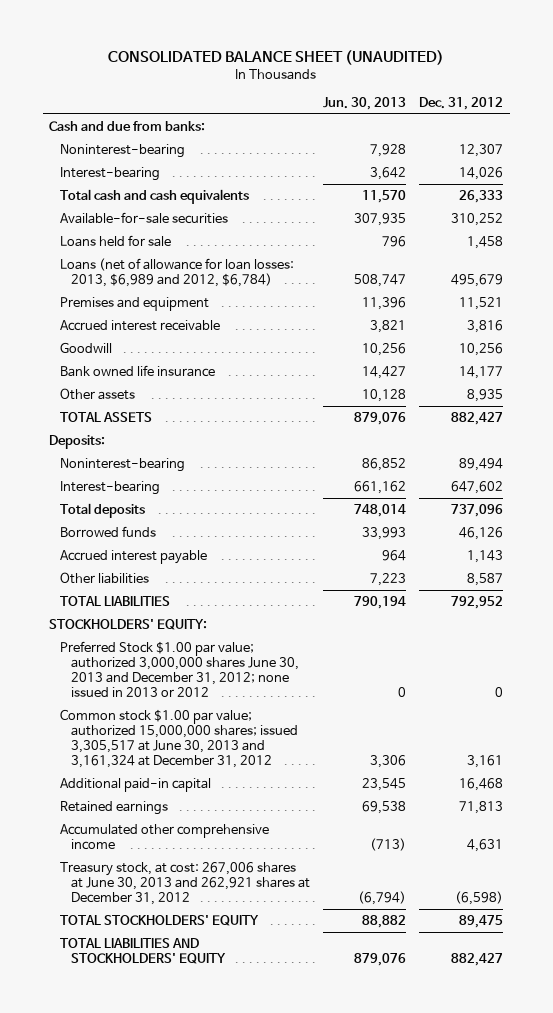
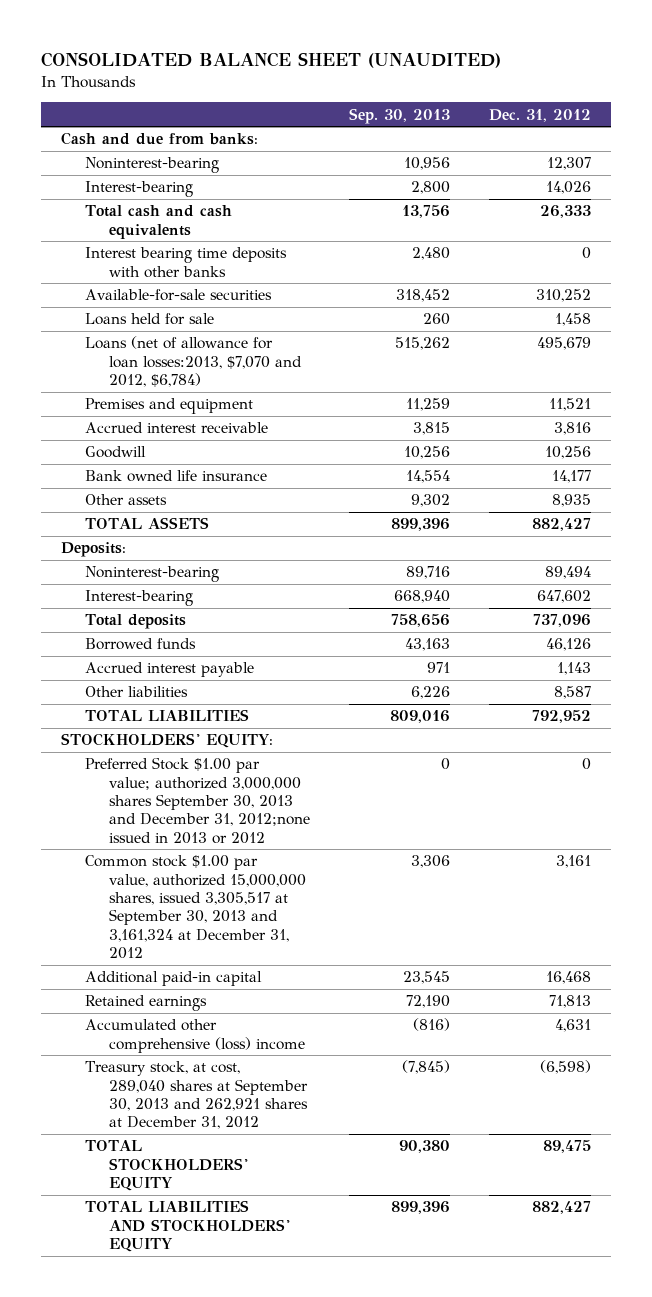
[323,97,407,111] Jun. 30, 2013 -> none
none -> [349,107,451,124] Sep. 30, 2013
none -> [85,247,288,278] Interest bearing time deposits with other banks
[60,257,295,287] Loans (net of allowance for loan losses: 2013, $6,989 and 2012, $6,784) -> [85,336,303,388] Loans (net of allowance for loan losses:2013, $7,070 and 2012, $6,784)
[60,640,299,698] Preferred Stock $1.00 par value; authorized 3,000,000 shares June 30, 2013 and December 31, 2012; none issued in 2013 or 2012 -> [85,757,311,844] Preferred Stock $1.00 par value; authorized 3,000,000 shares September 30, 2013 and December 31, 2012;none issued in 2013 or 2012
[60,708,298,769] Common stock $1.00 par value; authorized 15,000,000 shares; issued 3,305,517 at June 30, 2013 and 3,161,324 at December 31, 2012 -> [85,855,307,960] Common stock $1.00 par value, authorized 15,000,000 shares, issued 3,305,517 at September 30, 2013 and 3,161,324 at December 31, 2012
[60,823,270,850] Accumulated other comprehensive income -> [85,1019,306,1053] Accumulated other comprehensive (loss) income
[60,861,310,906] Treasury stock, at cost: 267,006 shares at June 30, 2013 and 262,921 shares at December 31, 2012 -> [85,1061,309,1130] Treasury stock, at cost, 289,040 shares at September 30, 2013 and 262,921 shares at December 31, 2012

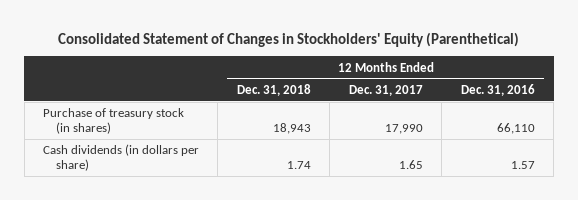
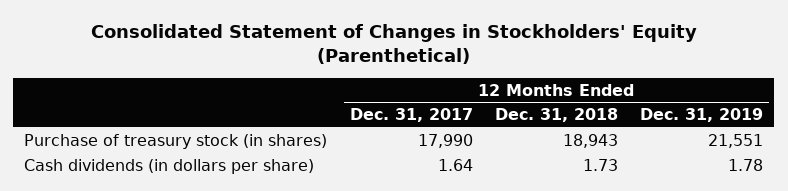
[460,83,535,96] Dec. 31, 2016 -> none
none -> [640,108,764,123] Dec. 31, 2019
[286,160,311,169] 1.74 -> [582,159,618,172] 1.73
[398,159,423,169] 1.65 -> [437,159,473,172] 1.64

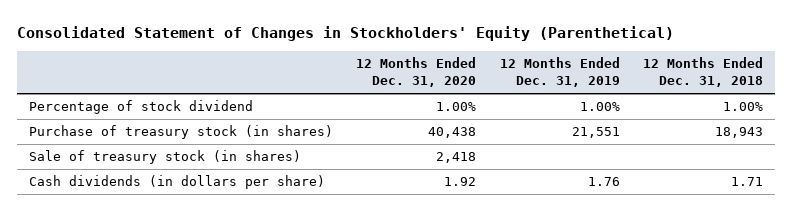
[349,108,473,123] Dec. 31, 2017 -> none
none -> [356,57,477,88] 12 Months Ended Dec. 31, 2020
none -> [28,100,253,115] Percentage of stock dividend
none -> [28,150,301,165] Sale of treasury stock (in shares)
[582,159,618,172] 1.73 -> [731,177,764,187] 1.71
[728,159,764,172] 1.78 -> [587,177,620,187] 1.76

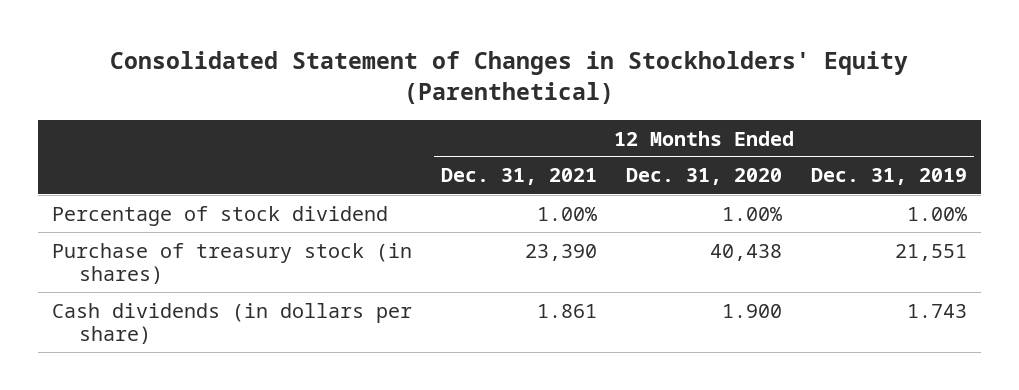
[643,57,764,88] 12 Months Ended Dec. 31, 2018 -> none
none -> [440,168,597,186] Dec. 31, 2021
[28,150,301,165] Sale of treasury stock (in shares) -> none
[444,177,477,187] 1.92 -> [721,303,782,318] 1.900
[587,177,620,187] 1.76 -> [906,303,967,318] 1.743

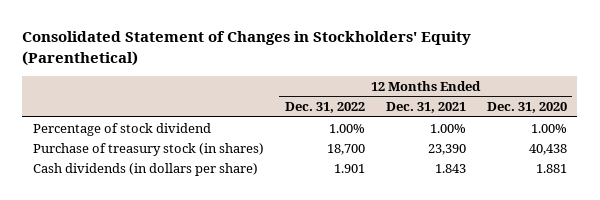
[810,168,967,186] Dec. 31, 2019 -> none
none -> [284,102,365,114] Dec. 31, 2022
[536,303,597,318] 1.861 -> [434,163,466,173] 1.843
[721,303,782,318] 1.900 -> [535,163,567,173] 1.881

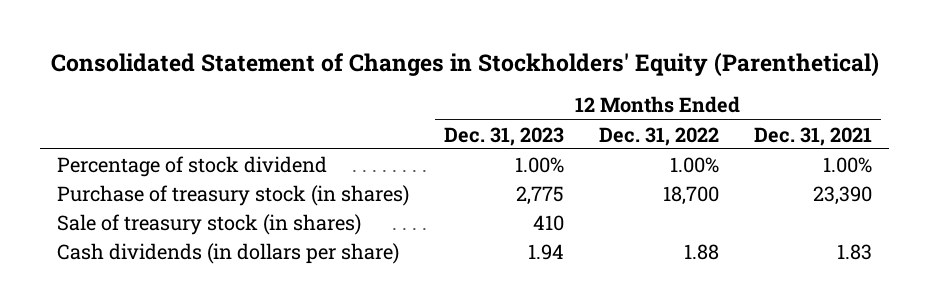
[486,102,567,114] Dec. 31, 2020 -> none
none -> [444,126,565,146] Dec. 31, 2023
none -> [57,213,362,235] Sale of treasury stock (in shares)
[333,163,365,173] 1.901 -> [683,243,719,260] 1.88
[434,163,466,173] 1.843 -> [836,243,872,260] 1.83

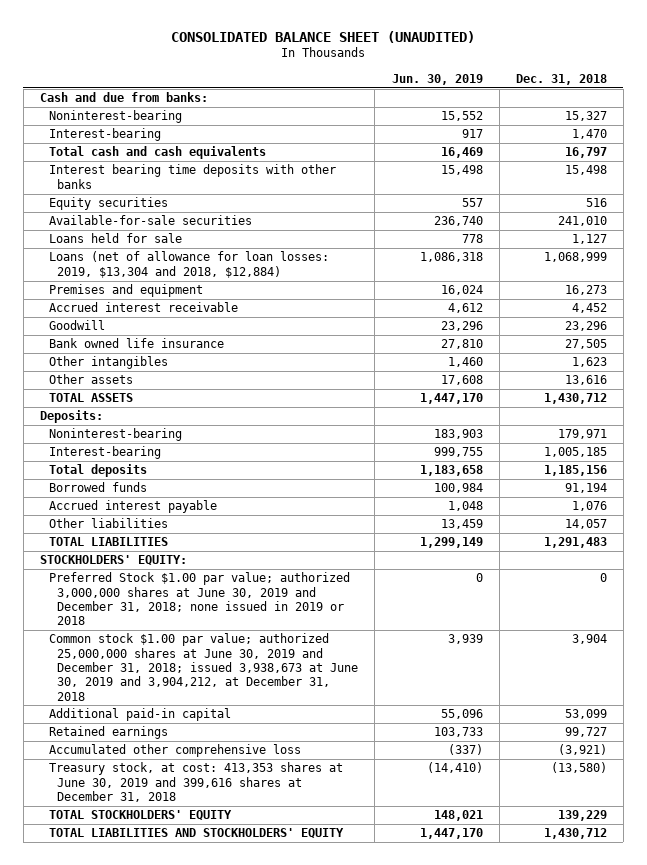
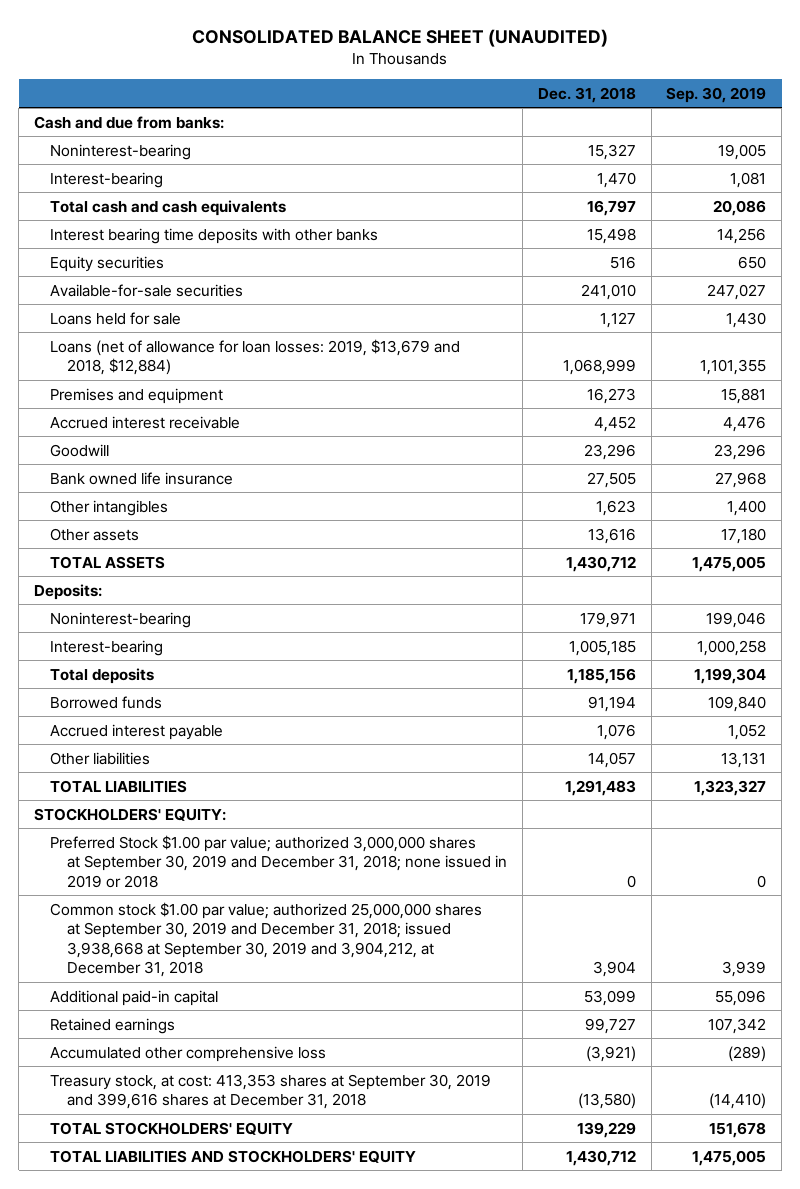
[391,73,483,85] Jun. 30, 2019 -> none
none -> [666,86,767,103] Sep. 30, 2019
[48,251,329,278] Loans (net of allowance for loan losses: 2019, $13,304 and 2018, $12,884) -> [50,338,461,376] Loans (net of allowance for loan losses: 2019, $13,679 and 2018, $12,884)
[48,572,350,626] Preferred Stock $1.00 par value; authorized 3,000,000 shares at June 30, 2019 and December 31, 2018; none issued in 2019 or 2018 -> [50,834,508,888] Preferred Stock $1.00 par value; authorized 3,000,000 shares at September 30, 2019 and December 31, 2018; none issued in 2019 or 2018
[48,633,359,701] Common stock $1.00 par value; authorized 25,000,000 shares at June 30, 2019 and December 31, 2018; issued 3,938,673 at June 30, 2019 and 3,904,212, at December 31, 2018 -> [50,901,483,978] Common stock $1.00 par value; authorized 25,000,000 shares at September 30, 2019 and December 31, 2018; issued 3,938,668 at September 30, 2019 and 3,904,212, at December 31, 2018
[48,762,343,803] Treasury stock, at cost: 413,353 shares at June 30, 2019 and 399,616 shares at December 31, 2018 -> [50,1073,492,1110] Treasury stock, at cost: 413,353 shares at September 30, 2019 and 399,616 shares at December 31, 2018

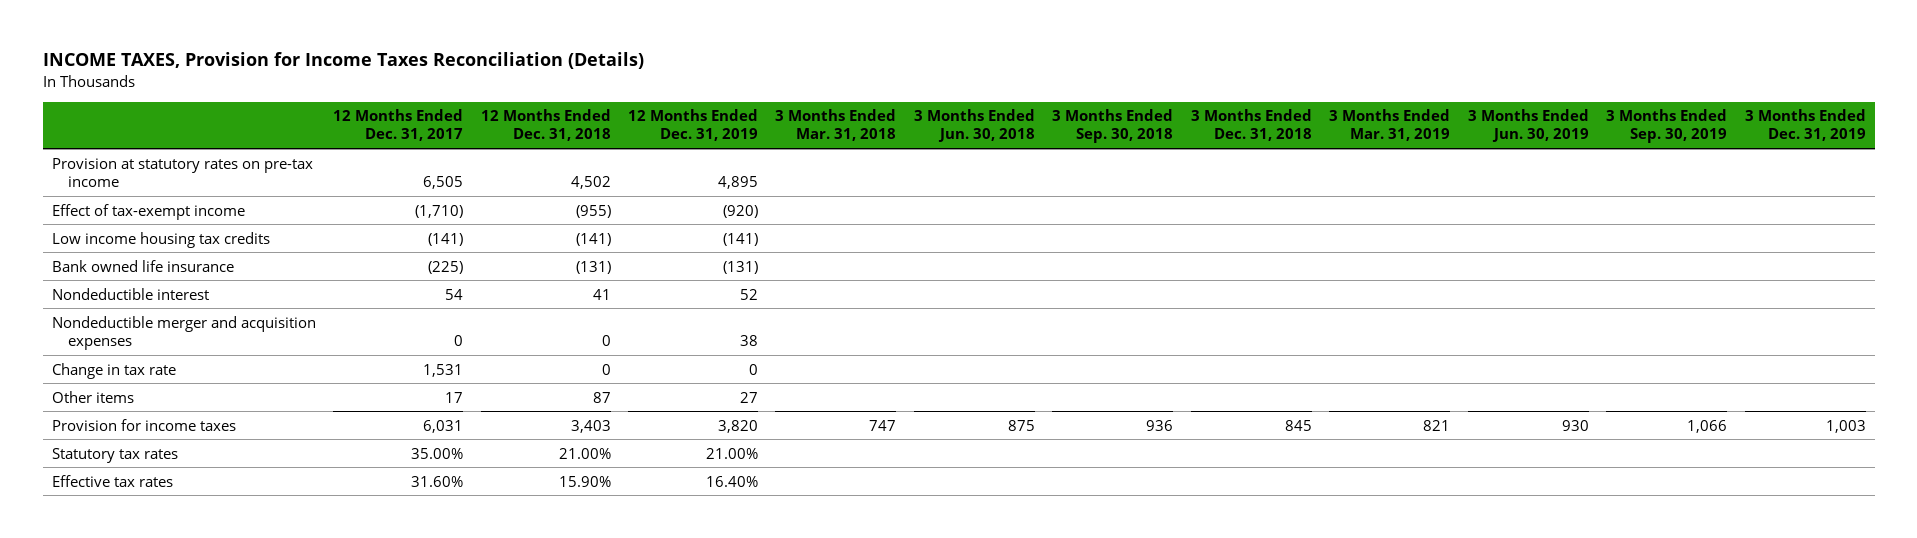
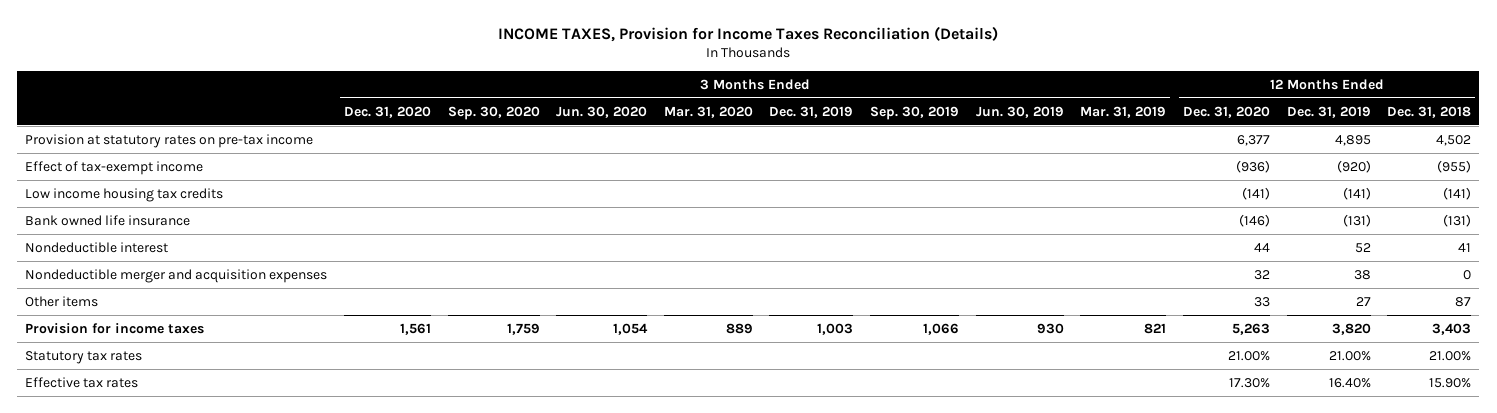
[333,109,464,142] 12 Months Ended Dec. 31, 2017 -> none
[775,109,897,142] 3 Months Ended Mar. 31, 2018 -> none
[913,109,1035,143] 3 Months Ended Jun. 30, 2018 -> none
[1052,109,1174,144] 3 Months Ended Sep. 30, 2018 -> none
[1190,109,1312,142] 3 Months Ended Dec. 31, 2018 -> none
none -> [344,105,432,118] Dec. 31, 2020
none -> [447,105,540,120] Sep. 30, 2020
none -> [556,105,648,118] Jun. 30, 2020
none -> [663,105,753,118] Mar. 31, 2020
none -> [1182,105,1270,118] Dec. 31, 2020
[51,362,176,379] Change in tax rate -> none

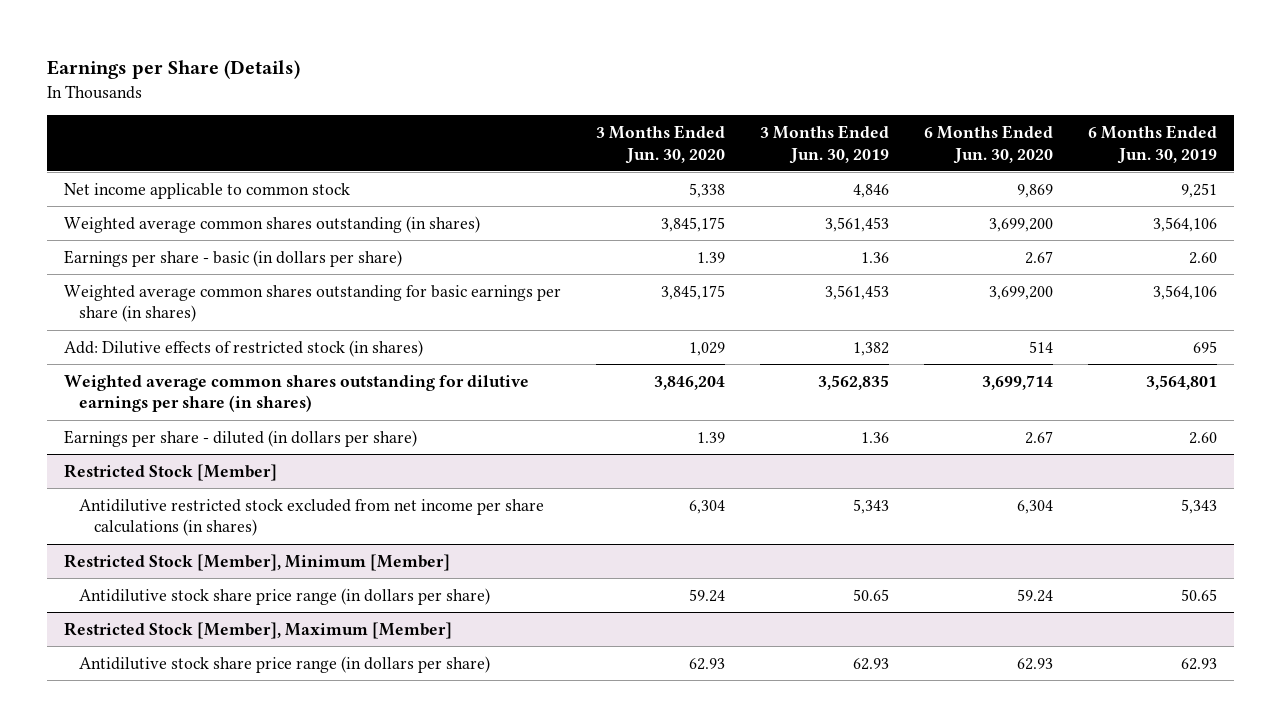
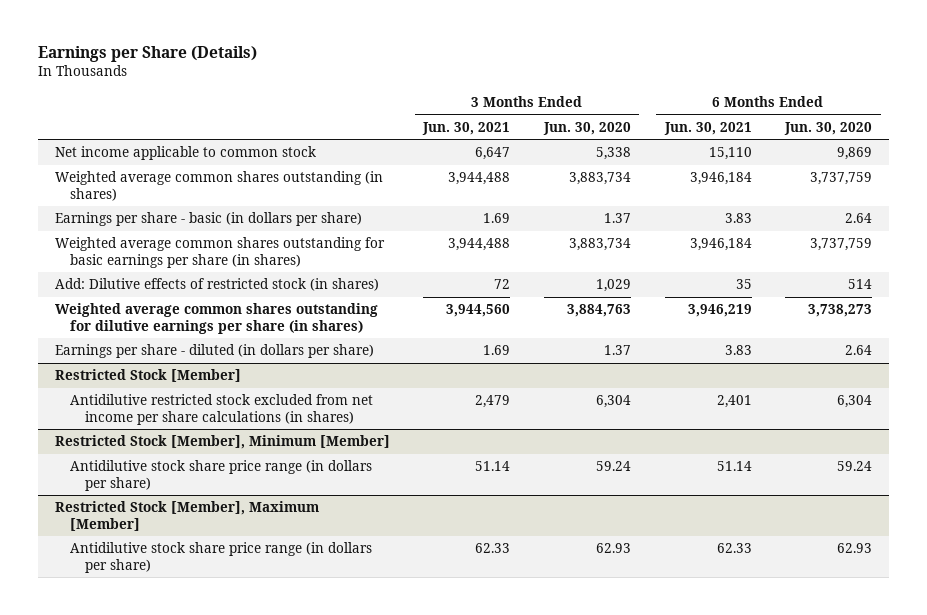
[760,124,890,164] 3 Months Ended Jun. 30, 2019 -> none
[1087,124,1217,164] 6 Months Ended Jun. 30, 2019 -> none
none -> [422,121,511,135] Jun. 30, 2021
none -> [663,121,752,135] Jun. 30, 2021
[661,216,726,232] 3,845,175 -> [568,172,631,186] 3,883,734
[989,217,1054,232] 3,699,200 -> [810,172,873,186] 3,737,759
[697,251,726,263] 1.39 -> [603,213,631,224] 1.37
[1025,250,1054,264] 2.67 -> [845,213,873,224] 2.64
[661,284,726,300] 3,845,175 -> [568,238,631,252] 3,883,734
[989,285,1054,300] 3,699,200 -> [810,238,873,252] 3,737,759
[654,375,726,390] 3,846,204 -> [566,304,631,318] 3,884,763
[982,374,1054,390] 3,699,714 -> [808,304,873,318] 3,738,273
[697,431,726,443] 1.39 -> [603,345,631,356] 1.37
[1025,430,1054,444] 2.67 -> [845,345,873,356] 2.64

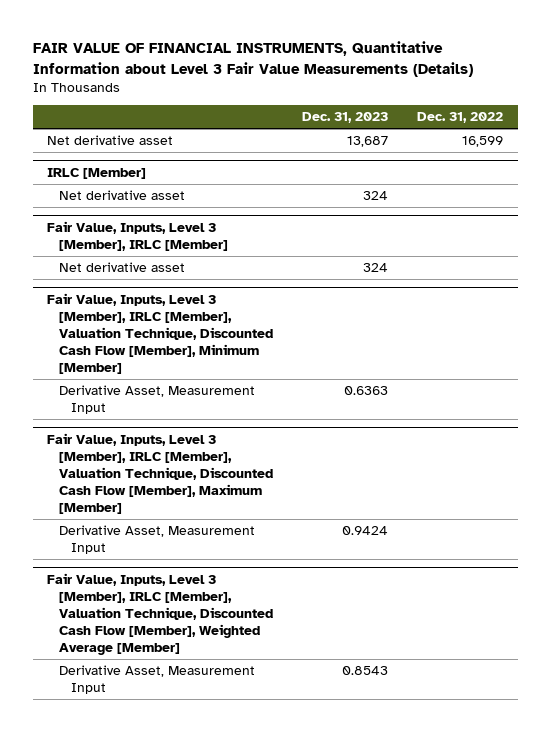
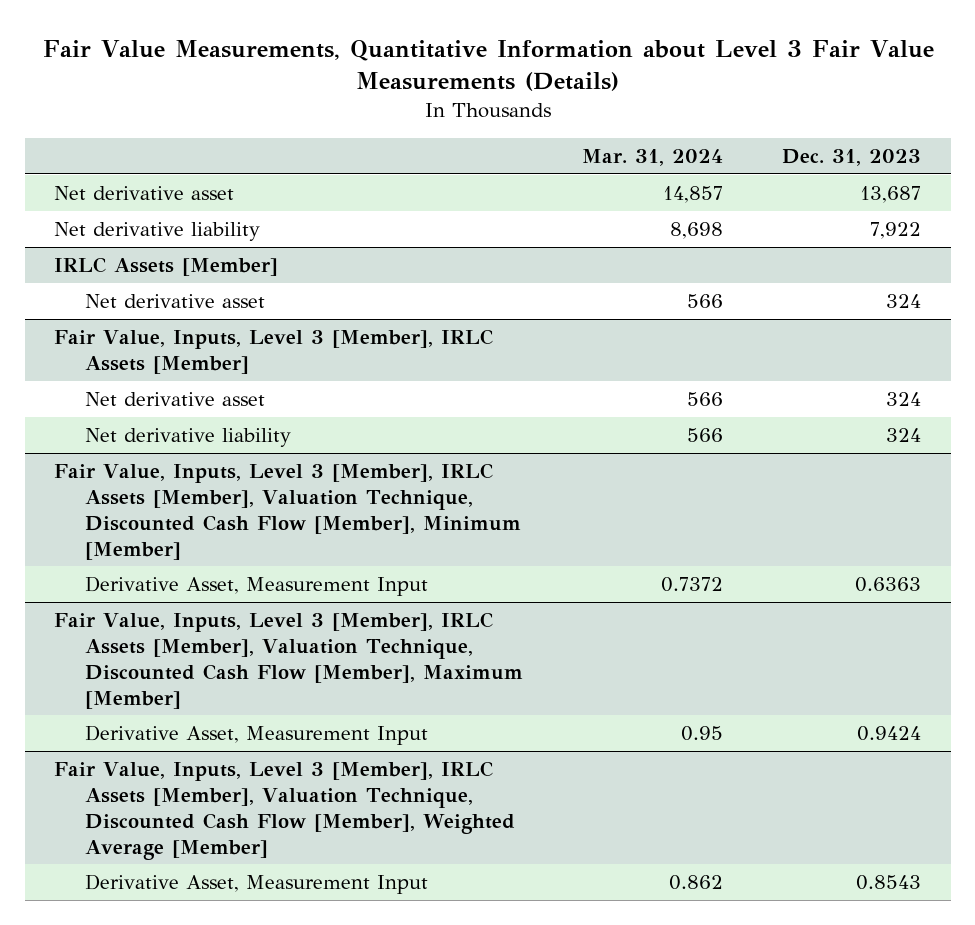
[32,41,473,78] FAIR VALUE OF FINANCIAL INSTRUMENTS, Quantitative Information about Level 3 Fair Value Measurements (Details) -> [42,39,934,92] Fair Value Measurements, Quantitative Information about Level 3 Fair Value Measurements (Details)
[417,112,504,124] Dec. 31, 2022 -> none
none -> [581,148,723,166] Mar. 31, 2024
none -> [54,222,261,242] Net derivative liability
[47,167,147,179] IRLC [Member] -> [54,257,279,277] IRLC Assets [Member]
[47,220,229,251] Fair Value, Inputs, Level 3 [Member], IRLC [Member] -> [54,329,494,374] Fair Value, Inputs, Level 3 [Member], IRLC Assets [Member]
none -> [84,428,291,448] Net derivative liability
[47,292,274,374] Fair Value, Inputs, Level 3 [Member], IRLC [Member], Valuation Technique, Discounted Cash Flow [Member], Minimum [Member] -> [54,463,521,560] Fair Value, Inputs, Level 3 [Member], IRLC Assets [Member], Valuation Technique, Discounted Cash Flow [Member], Minimum [Member]
[47,432,274,514] Fair Value, Inputs, Level 3 [Member], IRLC [Member], Valuation Technique, Discounted Cash Flow [Member], Maximum [Member] -> [54,612,523,709] Fair Value, Inputs, Level 3 [Member], IRLC Assets [Member], Valuation Technique, Discounted Cash Flow [Member], Maximum [Member]
[47,572,274,655] Fair Value, Inputs, Level 3 [Member], IRLC [Member], Valuation Technique, Discounted Cash Flow [Member], Weighted Average [Member] -> [54,761,515,860] Fair Value, Inputs, Level 3 [Member], IRLC Assets [Member], Valuation Technique, Discounted Cash Flow [Member], Weighted Average [Member]

